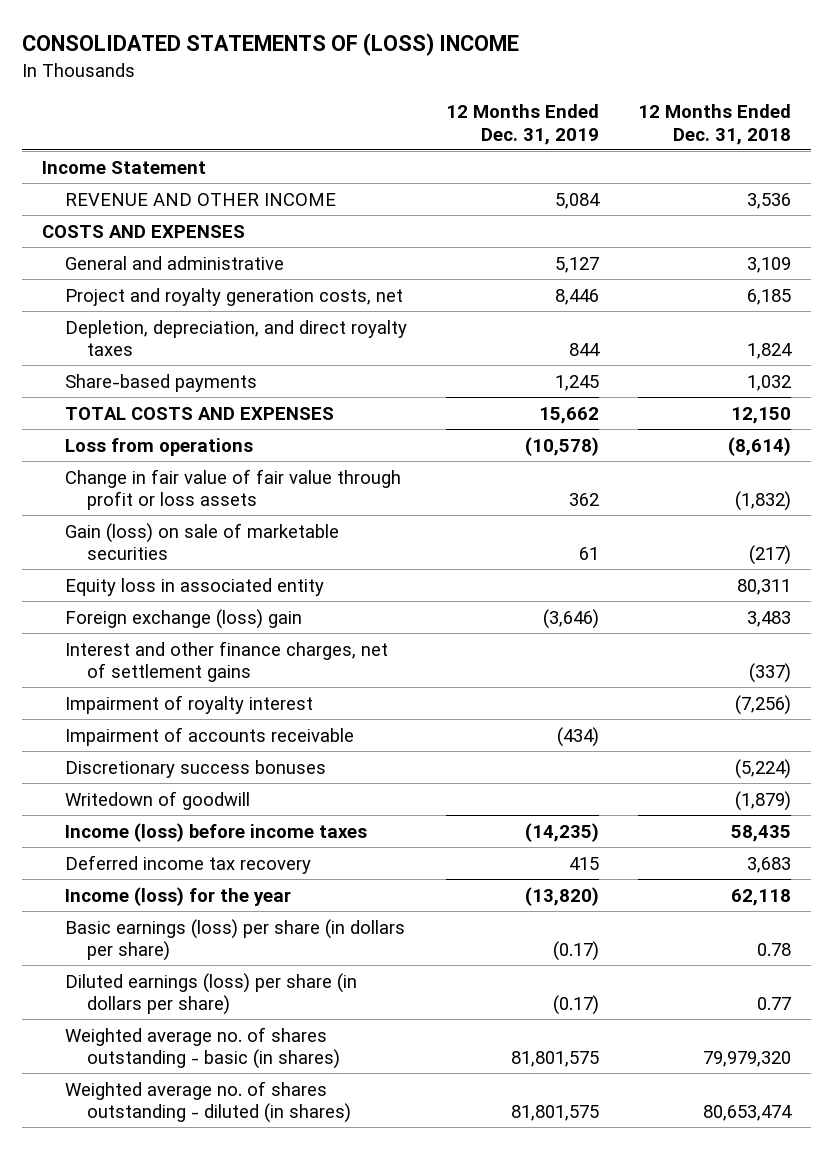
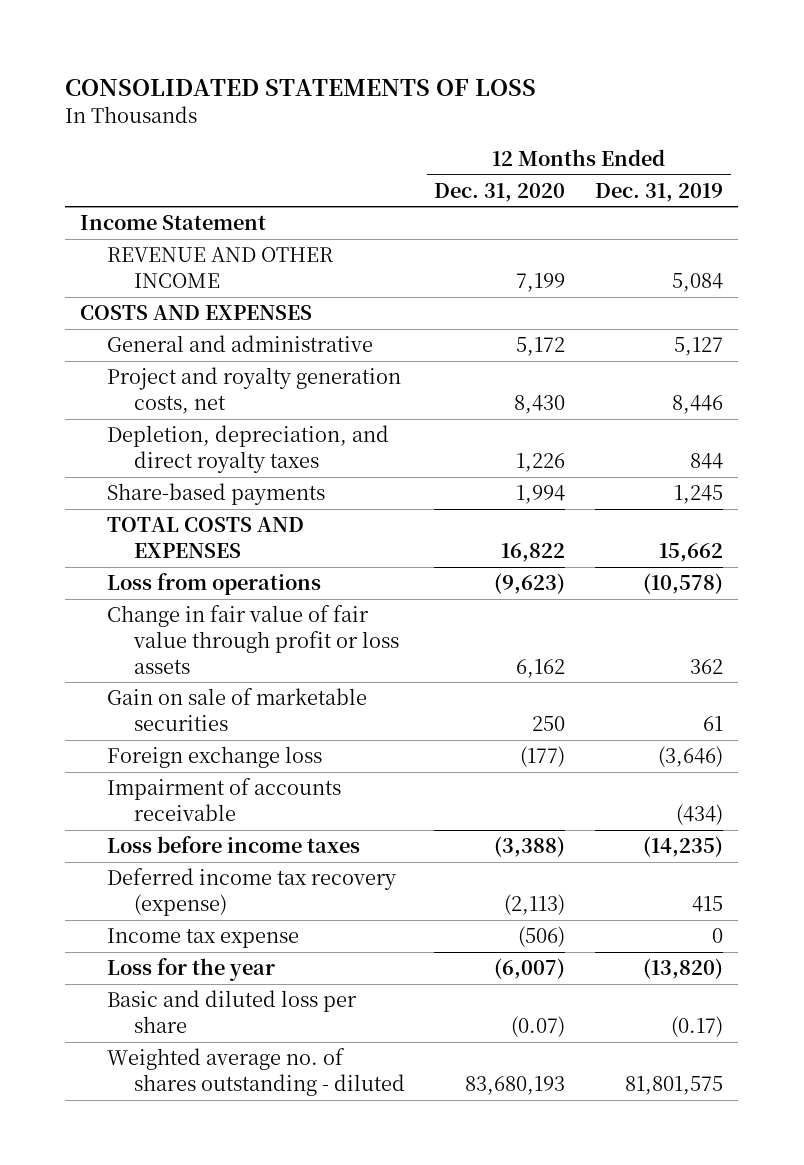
[22,33,520,57] CONSOLIDATED STATEMENTS OF (LOSS) INCOME -> [65,79,537,97] CONSOLIDATED STATEMENTS OF LOSS
[638,104,792,145] 12 Months Ended Dec. 31, 2018 -> none
none -> [434,182,566,202] Dec. 31, 2020
[64,577,324,596] Equity loss in associated entity -> none
[64,640,388,683] Interest and other finance charges, net of settlement gains -> none
[64,694,313,714] Impairment of royalty interest -> none
[64,522,339,561] Gain (loss) on sale of marketable securities -> [106,688,367,731] Gain on sale of marketable securities
[64,608,302,629] Foreign exchange (loss) gain -> [106,746,322,769] Foreign exchange loss
[64,759,326,778] Discretionary success bonuses -> none
[64,790,250,810] Writedown of goodwill -> none
[64,918,405,962] Basic earnings (loss) per share (in dollars per share) -> none
[64,972,357,1016] Diluted earnings (loss) per share (in dollars per share) -> none
[64,1026,341,1070] Weighted average no. of shares outstanding - basic (in shares) -> none
[64,822,367,842] Income (loss) before income taxes -> [106,836,360,854] Loss before income taxes
[64,854,311,874] Deferred income tax recovery -> [106,868,397,916] Deferred income tax recovery (expense)
none -> [106,928,299,949] Income tax expense
[64,886,291,906] Income (loss) for the year -> [106,958,275,982] Loss for the year
none -> [106,990,357,1033] Basic and diluted loss per share
[64,1080,352,1124] Weighted average no. of shares outstanding - diluted (in shares) -> [106,1048,405,1096] Weighted average no. of shares outstanding - diluted

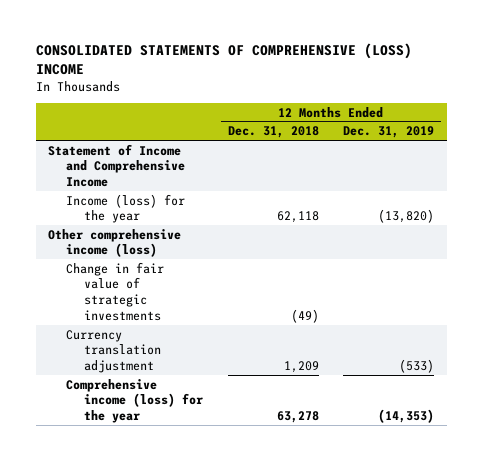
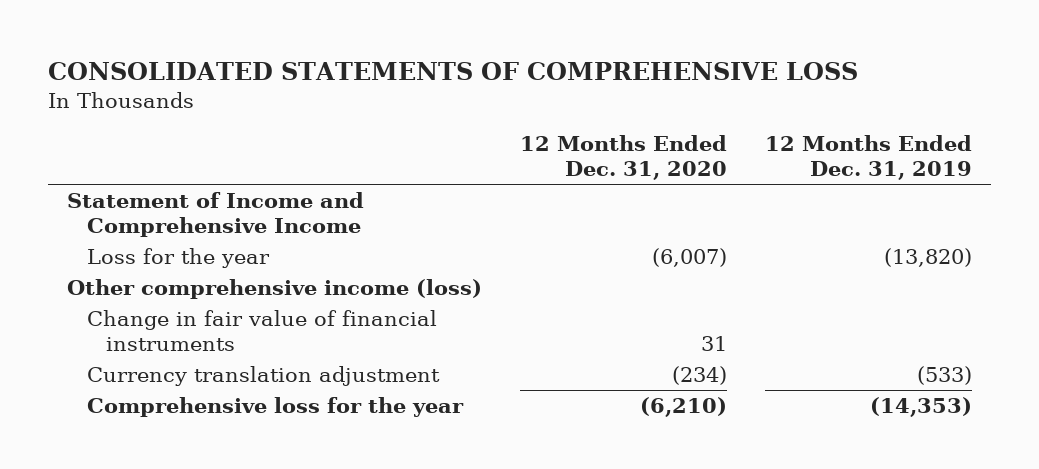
[35,42,412,75] CONSOLIDATED STATEMENTS OF COMPREHENSIVE (LOSS) INCOME -> [48,62,859,81] CONSOLIDATED STATEMENTS OF COMPREHENSIVE LOSS
[227,126,319,139] Dec. 31, 2018 -> none
none -> [519,135,727,181] 12 Months Ended Dec. 31, 2020
[65,193,185,224] Income (loss) for the year -> [86,247,270,268] Loss for the year
[65,261,164,321] Change in fair value of strategic investments -> [86,309,437,351] Change in fair value of financial instruments
[65,378,203,424] Comprehensive income (loss) for the year -> [86,396,464,417] Comprehensive loss for the year

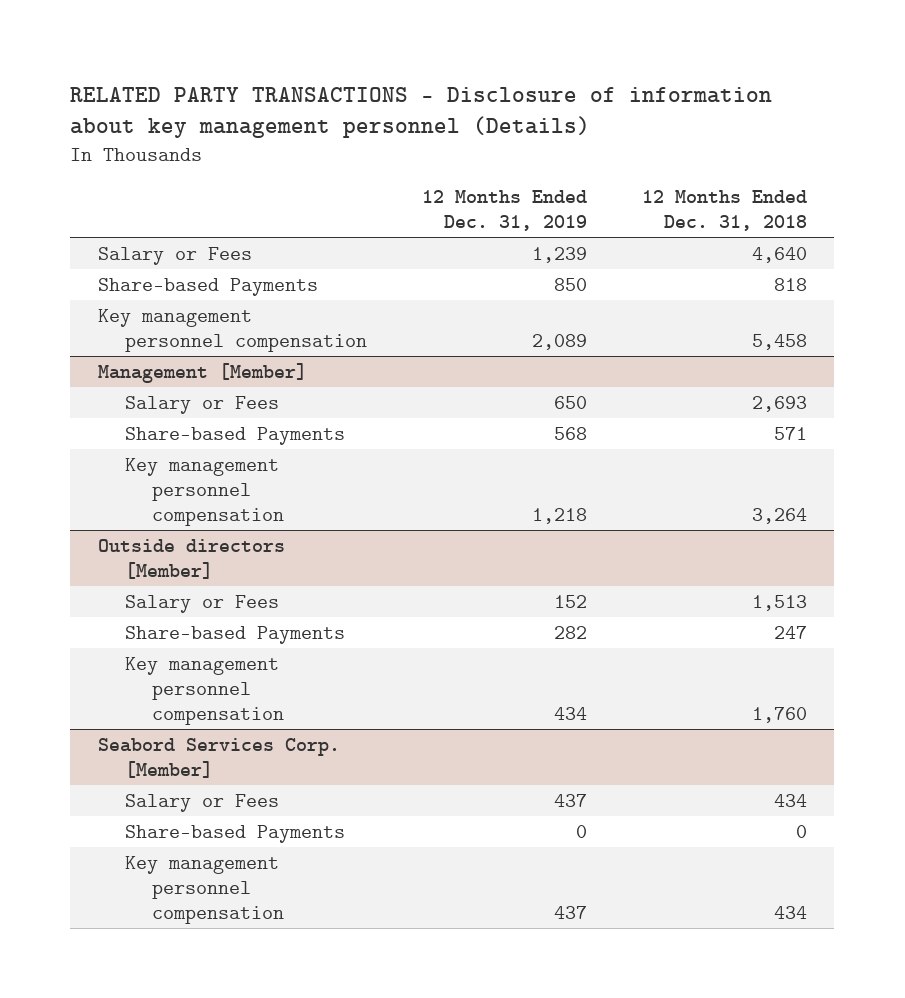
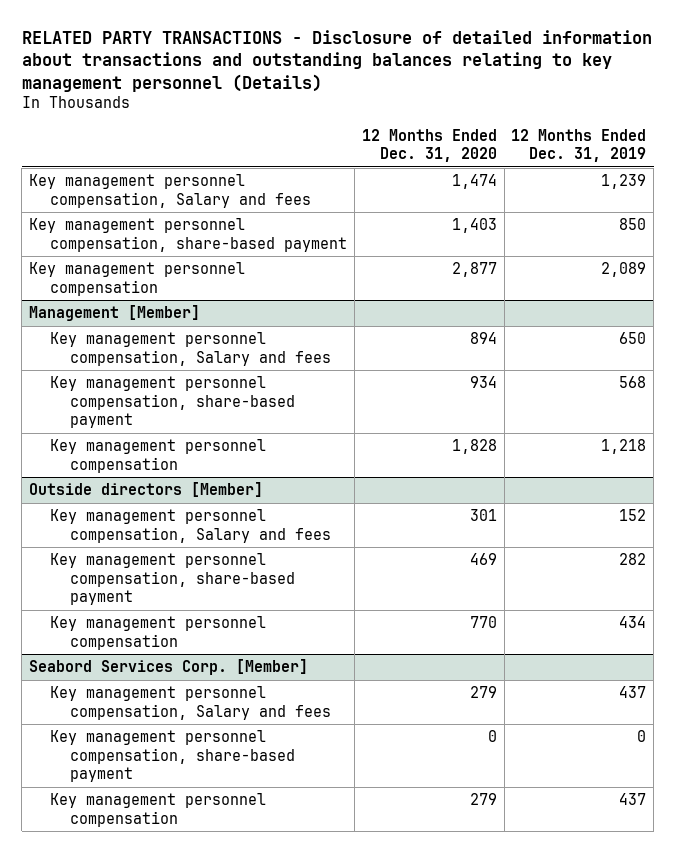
[70,86,773,139] RELATED PARTY TRANSACTIONS - Disclosure of information about key management personnel (Details) -> [21,30,652,92] RELATED PARTY TRANSACTIONS - Disclosure of detailed information about transactions and outstanding balances relating to key management personnel (Details)
[641,189,807,231] 12 Months Ended Dec. 31, 2018 -> none
none -> [361,128,497,163] 12 Months Ended Dec. 31, 2020
[97,246,252,265] Salary or Fees -> [29,174,311,208] Key management personnel compensation, Salary and fees
[97,277,318,296] Share-based Payments -> [29,218,347,252] Key management personnel compensation, share-based payment
[124,395,279,414] Salary or Fees -> [49,332,332,366] Key management personnel compensation, Salary and fees
[124,426,345,445] Share-based Payments -> [49,376,296,429] Key management personnel compensation, share-based payment
[124,594,279,613] Salary or Fees -> [49,509,332,543] Key management personnel compensation, Salary and fees
[124,625,345,644] Share-based Payments -> [49,553,296,606] Key management personnel compensation, share-based payment
[124,793,279,812] Salary or Fees -> [49,686,332,720] Key management personnel compensation, Salary and fees
[124,824,345,843] Share-based Payments -> [49,730,296,783] Key management personnel compensation, share-based payment

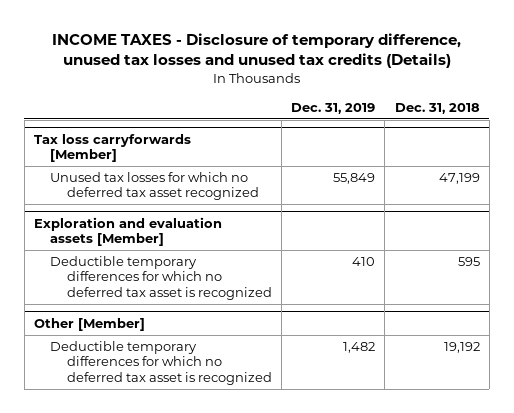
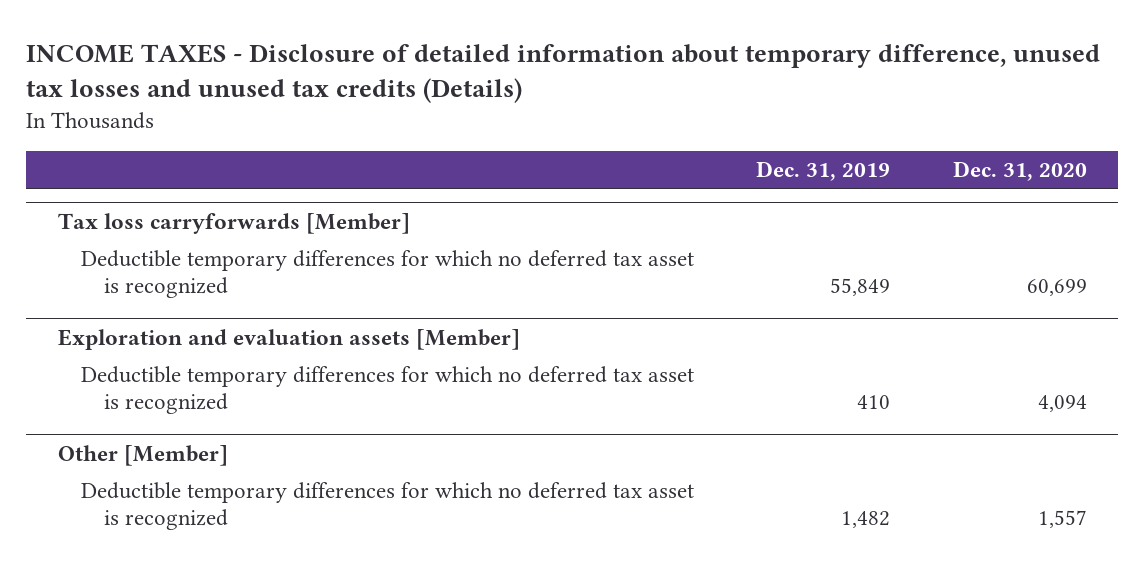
[51,32,461,69] INCOME TAXES - Disclosure of temporary difference, unused tax losses and unused tax credits (Details) -> [26,43,1101,104] INCOME TAXES - Disclosure of detailed information about temporary difference, unused tax losses and unused tax credits (Details)
[394,102,480,114] Dec. 31, 2018 -> none
none -> [952,161,1087,182] Dec. 31, 2020
[50,172,259,201] Unused tax losses for which no deferred tax asset recognized -> [80,250,694,299] Deductible temporary differences for which no deferred tax asset is recognized

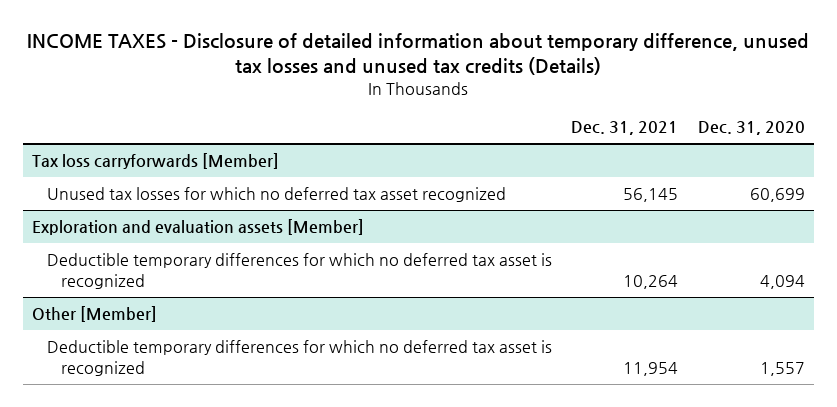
[756,161,891,182] Dec. 31, 2019 -> none
none -> [571,121,679,136] Dec. 31, 2021
[80,250,694,299] Deductible temporary differences for which no deferred tax asset is recognized -> [46,187,506,203] Unused tax losses for which no deferred tax asset recognized

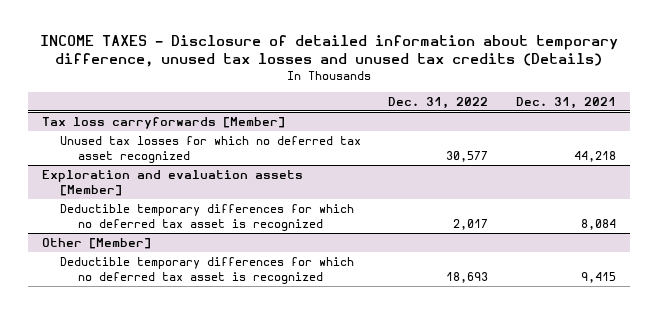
[697,121,805,136] Dec. 31, 2020 -> none
none -> [388,96,489,109] Dec. 31, 2022
[623,188,679,203] 56,145 -> [573,150,616,162] 44,218
[623,275,679,290] 10,264 -> [580,218,616,230] 8,084
[623,362,679,377] 11,954 -> [580,271,616,283] 9,415

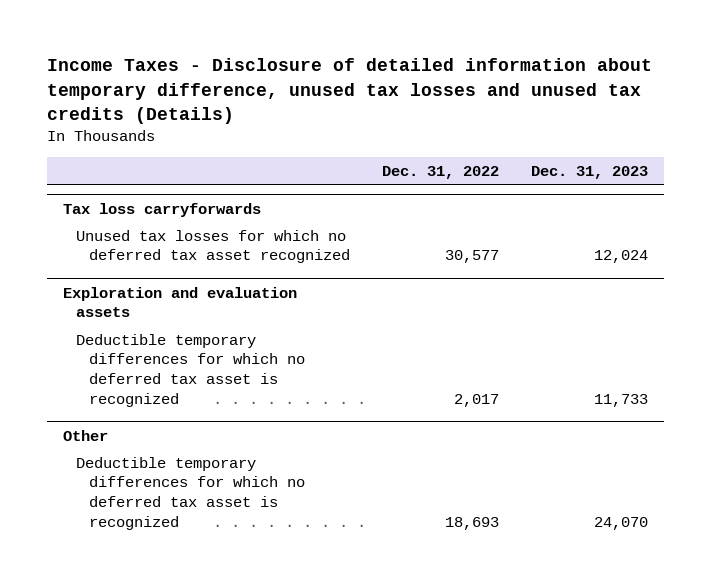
[39,34,618,68] INCOME TAXES - Disclosure of detailed information about temporary difference, unused tax losses and unused tax credits (Details) -> [46,58,652,125] Income Taxes - Disclosure of detailed information about temporary difference, unused tax losses and unused tax credits (Details)
[515,96,616,109] Dec. 31, 2021 -> none
none -> [531,165,649,179] Dec. 31, 2023
[41,116,285,129] Tax loss carryforwards [Member] -> [63,202,262,217] Tax loss carryforwards
[41,169,303,196] Exploration and evaluation assets [Member] -> [63,286,298,318] Exploration and evaluation assets
[41,237,151,249] Other [Member] -> [63,429,109,441] Other

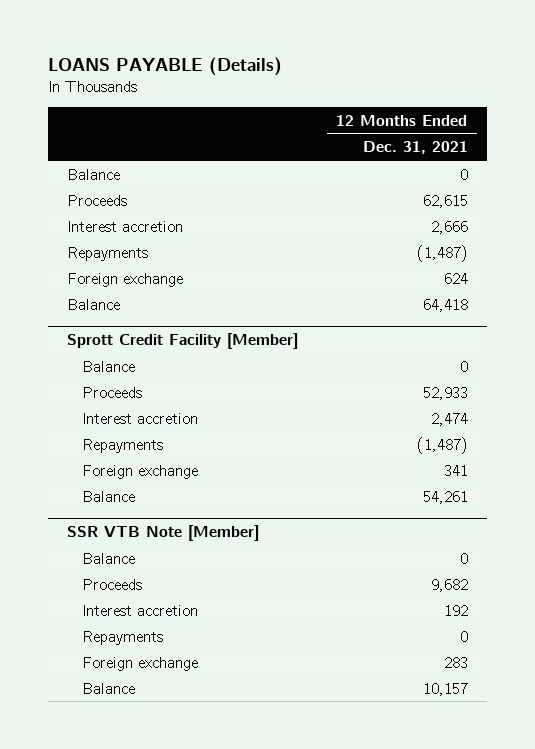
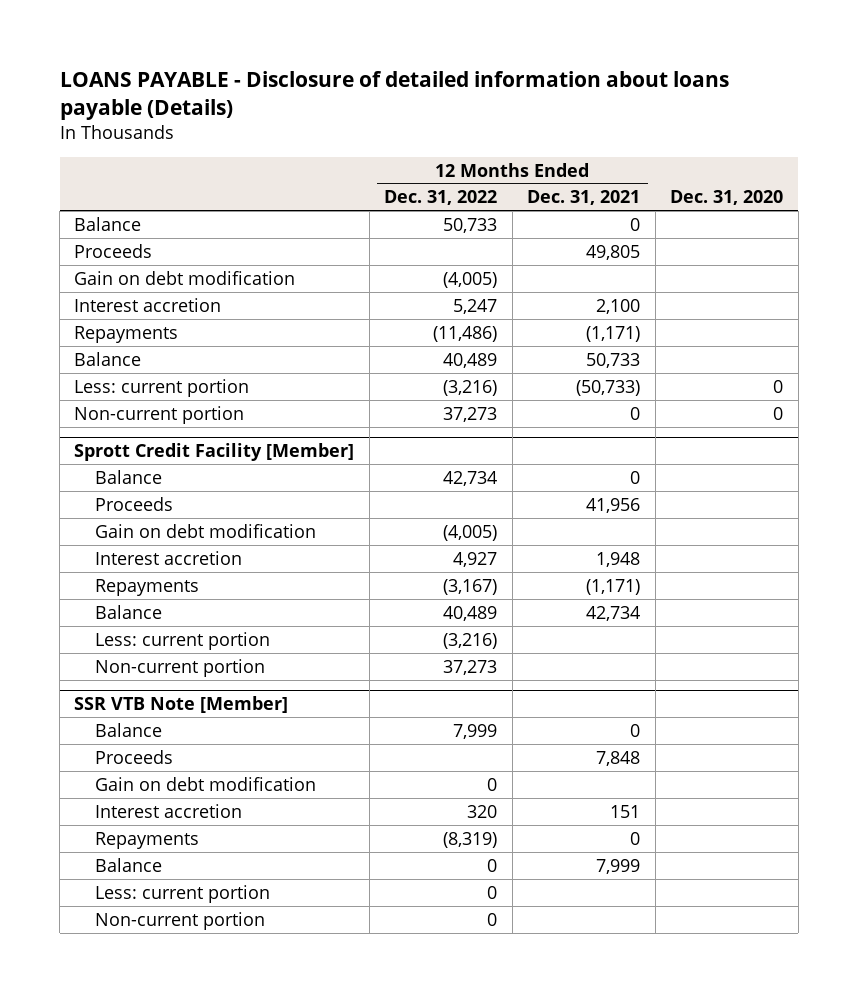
[47,57,282,77] LOANS PAYABLE (Details) -> [59,71,729,121] LOANS PAYABLE - Disclosure of detailed information about loans payable (Details)
none -> [384,190,498,206] Dec. 31, 2022
none -> [670,190,784,206] Dec. 31, 2020
[66,272,183,287] Foreign exchange -> none
[422,194,468,208] 62,615 -> [586,244,641,260] 49,805
none -> [74,270,296,285] Gain on debt modification
[430,220,468,234] 2,666 -> [596,298,641,314] 2,100
[416,244,468,262] (1,487) -> [586,325,641,342] (1,171)
[422,298,468,312] 64,418 -> [586,352,641,368] 50,733
none -> [74,378,250,397] Less: current portion
none -> [74,405,245,424] Non-current portion
[81,464,198,479] Foreign exchange -> none
[422,386,468,400] 52,933 -> [586,497,641,513] 41,956
none -> [94,523,316,538] Gain on debt modification
[430,412,468,426] 2,474 -> [596,551,641,567] 1,948
[416,436,468,454] (1,487) -> [586,578,641,595] (1,171)
[422,490,468,504] 54,261 -> [586,605,641,621] 42,734
none -> [94,631,270,650] Less: current portion
none -> [94,658,265,677] Non-current portion
[430,578,468,592] 9,682 -> [596,750,641,766] 7,848
none -> [94,776,316,791] Gain on debt modification
[443,604,468,616] 192 -> [610,804,641,818] 151
[81,656,198,671] Foreign exchange -> none
[422,682,468,696] 10,157 -> [596,858,641,874] 7,999
none -> [94,884,270,903] Less: current portion
none -> [94,911,265,930] Non-current portion

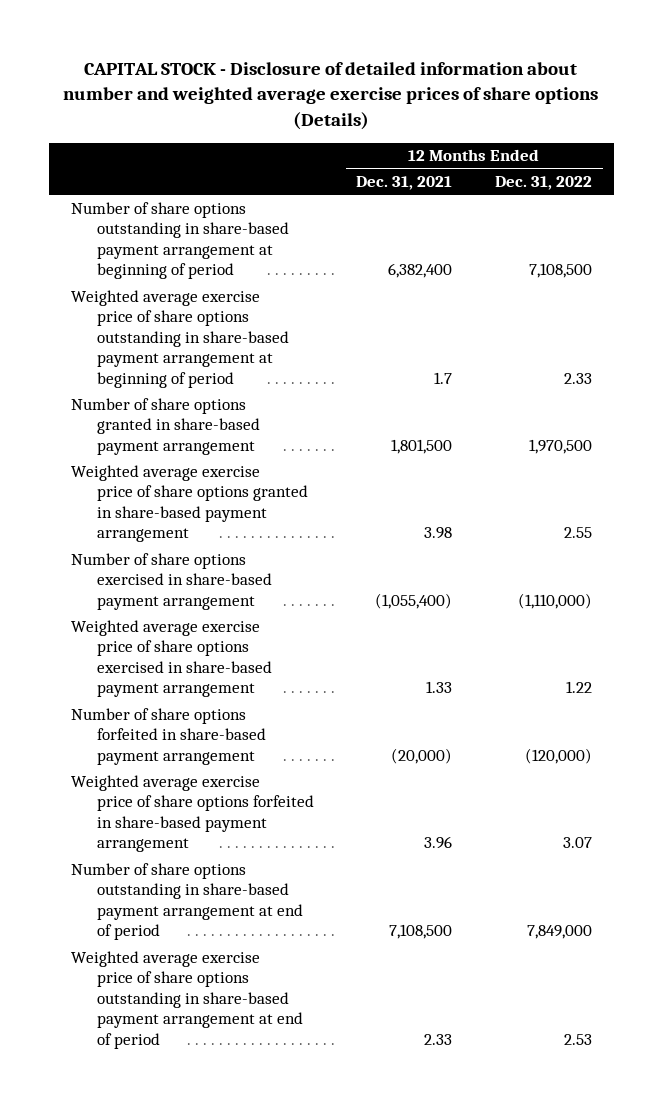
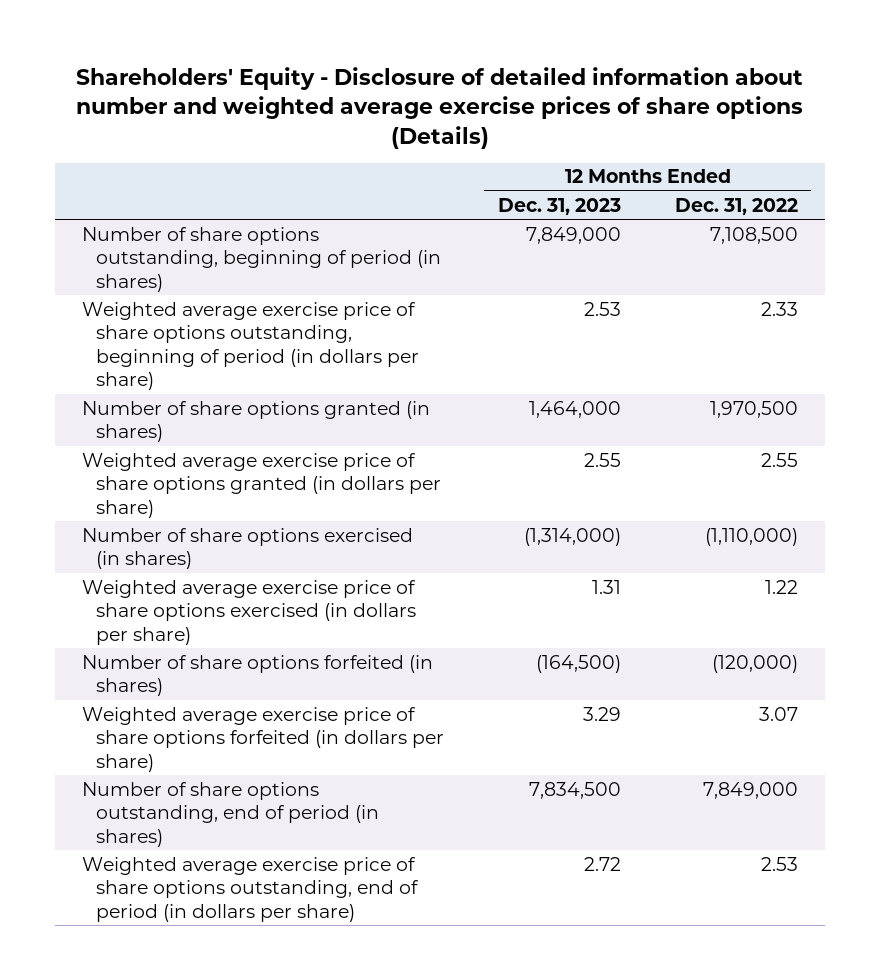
[63,61,599,131] CAPITAL STOCK - Disclosure of detailed information about number and weighted average exercise prices of share options (Details) -> [76,66,804,149] Shareholders' Equity - Disclosure of detailed information about number and weighted average exercise prices of share options (Details)
[356,176,453,191] Dec. 31, 2021 -> none
none -> [497,197,621,215] Dec. 31, 2023
[70,201,289,280] Number of share options outstanding in share-based payment arrangement at beginning of period -> [82,226,441,292] Number of share options outstanding, beginning of period (in shares)
[70,289,289,388] Weighted average exercise price of share options outstanding in share-based payment arrangement at beginning of period -> [82,301,419,391] Weighted average exercise price of share options outstanding, beginning of period (in dollars per share)
[70,397,260,455] Number of share options granted in share-based payment arrangement -> [82,400,431,443] Number of share options granted (in shares)
[70,464,308,543] Weighted average exercise price of share options granted in share-based payment arrangement -> [82,452,441,518] Weighted average exercise price of share options granted (in dollars per share)
[70,552,272,610] Number of share options exercised in share-based payment arrangement -> [82,527,414,570] Number of share options exercised (in shares)
[70,619,272,698] Weighted average exercise price of share options exercised in share-based payment arrangement -> [82,579,417,645] Weighted average exercise price of share options exercised (in dollars per share)
[70,707,266,765] Number of share options forfeited in share-based payment arrangement -> [82,654,434,697] Number of share options forfeited (in shares)
[70,774,314,853] Weighted average exercise price of share options forfeited in share-based payment arrangement -> [82,706,444,772] Weighted average exercise price of share options forfeited (in dollars per share)
[70,862,303,941] Number of share options outstanding in share-based payment arrangement at end of period -> [82,781,379,847] Number of share options outstanding, end of period (in shares)
[70,950,303,1049] Weighted average exercise price of share options outstanding in share-based payment arrangement at end of period -> [82,856,419,922] Weighted average exercise price of share options outstanding, end of period (in dollars per share)

